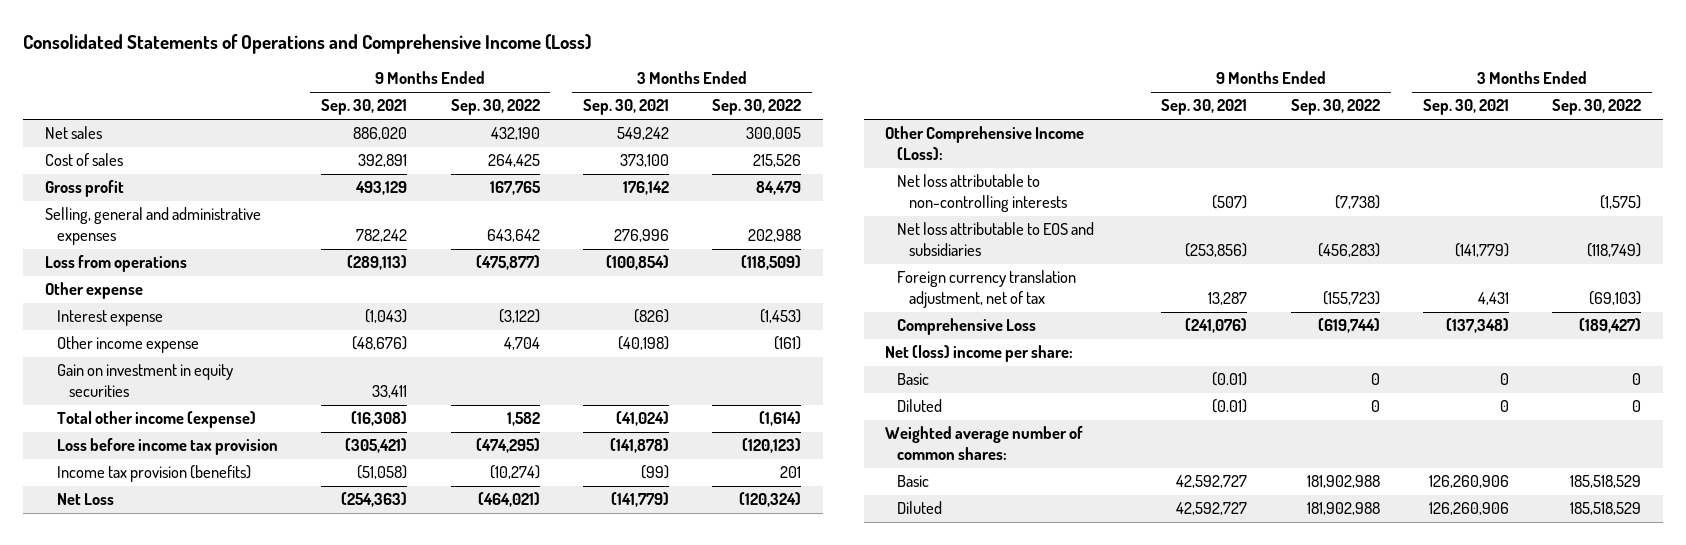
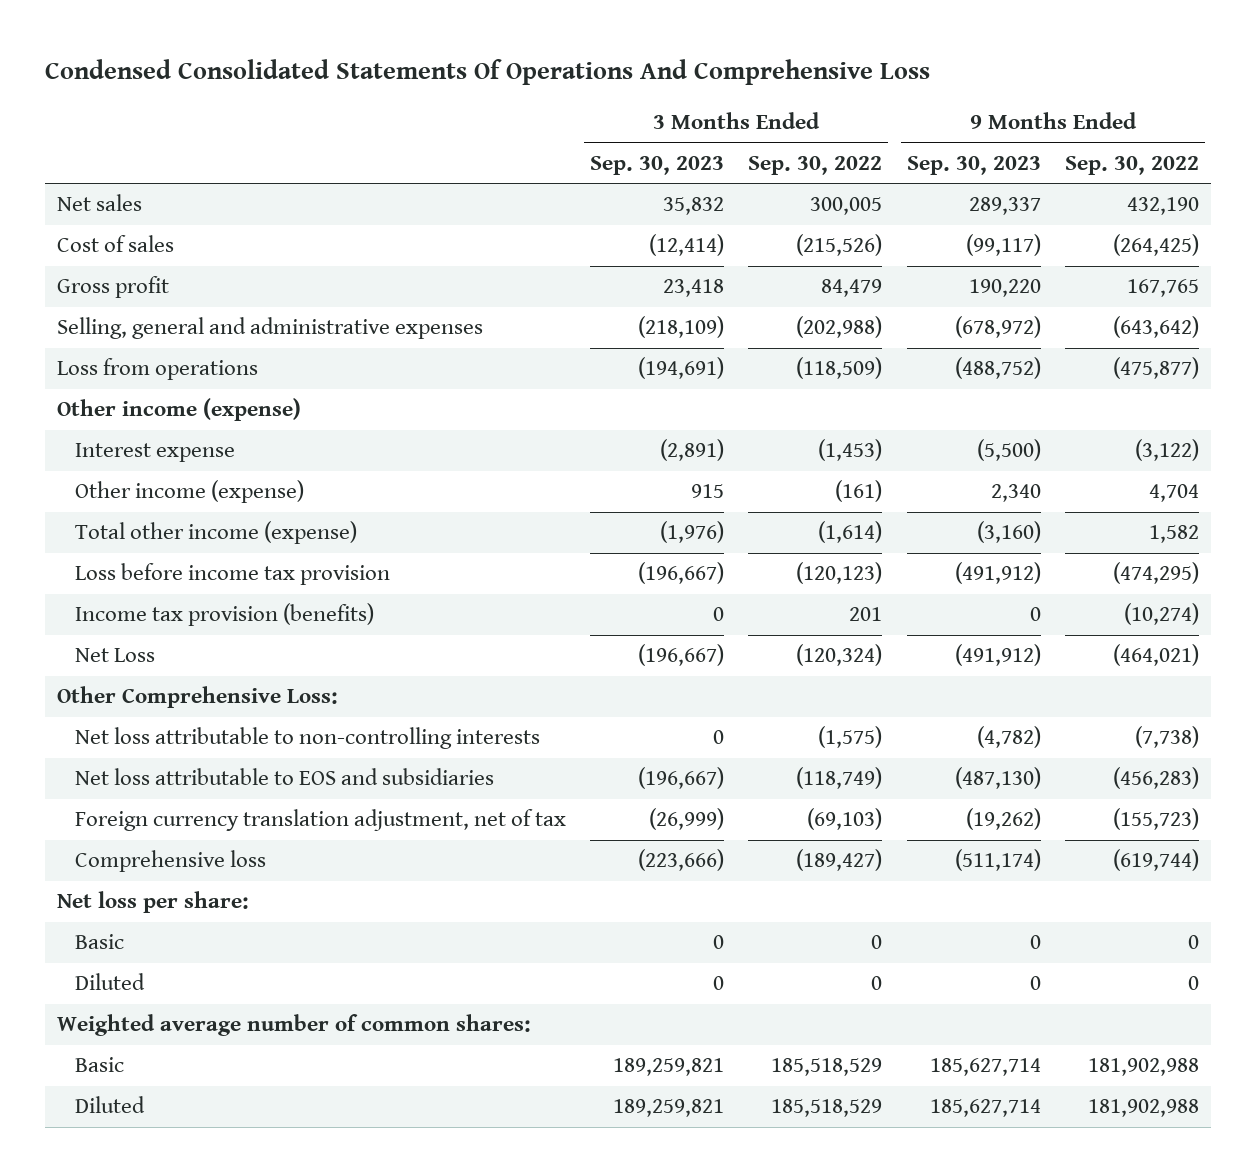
[23,33,592,54] Consolidated Statements of Operations and Comprehensive Income (Loss) -> [44,59,930,86] Condensed Consolidated Statements Of Operations And Comprehensive Loss
[321,99,408,116] Sep. 30, 2021 -> none
[582,99,669,116] Sep. 30, 2021 -> none
none -> [589,155,724,175] Sep. 30, 2023
none -> [906,155,1041,175] Sep. 30, 2023
[487,154,540,168] 264,425 -> [1112,234,1199,257] (264,425)
[753,154,802,168] 215,526 -> [796,234,883,257] (215,526)
[486,229,540,243] 643,642 -> [1112,316,1199,339] (643,642)
[748,229,802,243] 202,988 -> [796,316,883,339] (202,988)
[44,282,143,300] Other expense -> [56,398,301,422] Other income (expense)
[56,364,233,398] Gain on investment in equity securities -> none
[56,336,199,354] Other income expense -> [74,480,304,504] Other income (expense)
[885,126,1085,161] Other Comprehensive Income (Loss): -> [56,686,338,709] Other Comprehensive Loss:
[897,318,1037,336] Comprehensive Loss -> [74,850,266,873] Comprehensive loss
[885,345,1074,363] Net (loss) income per share: -> [56,891,249,914] Net loss per share:

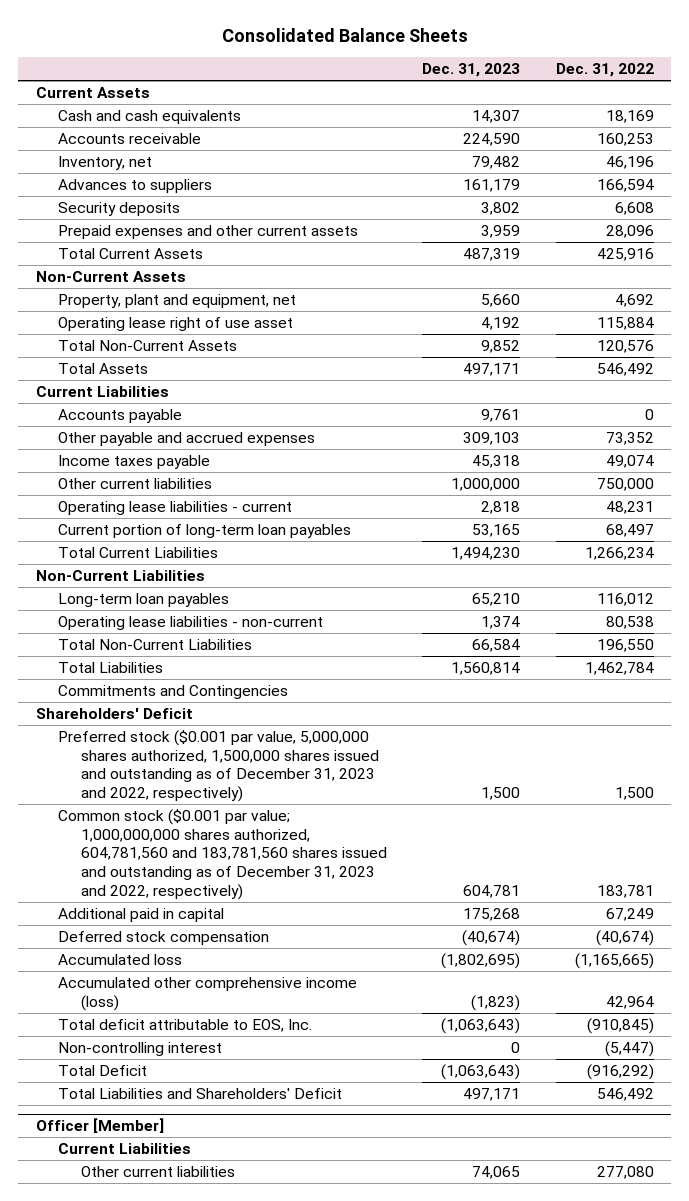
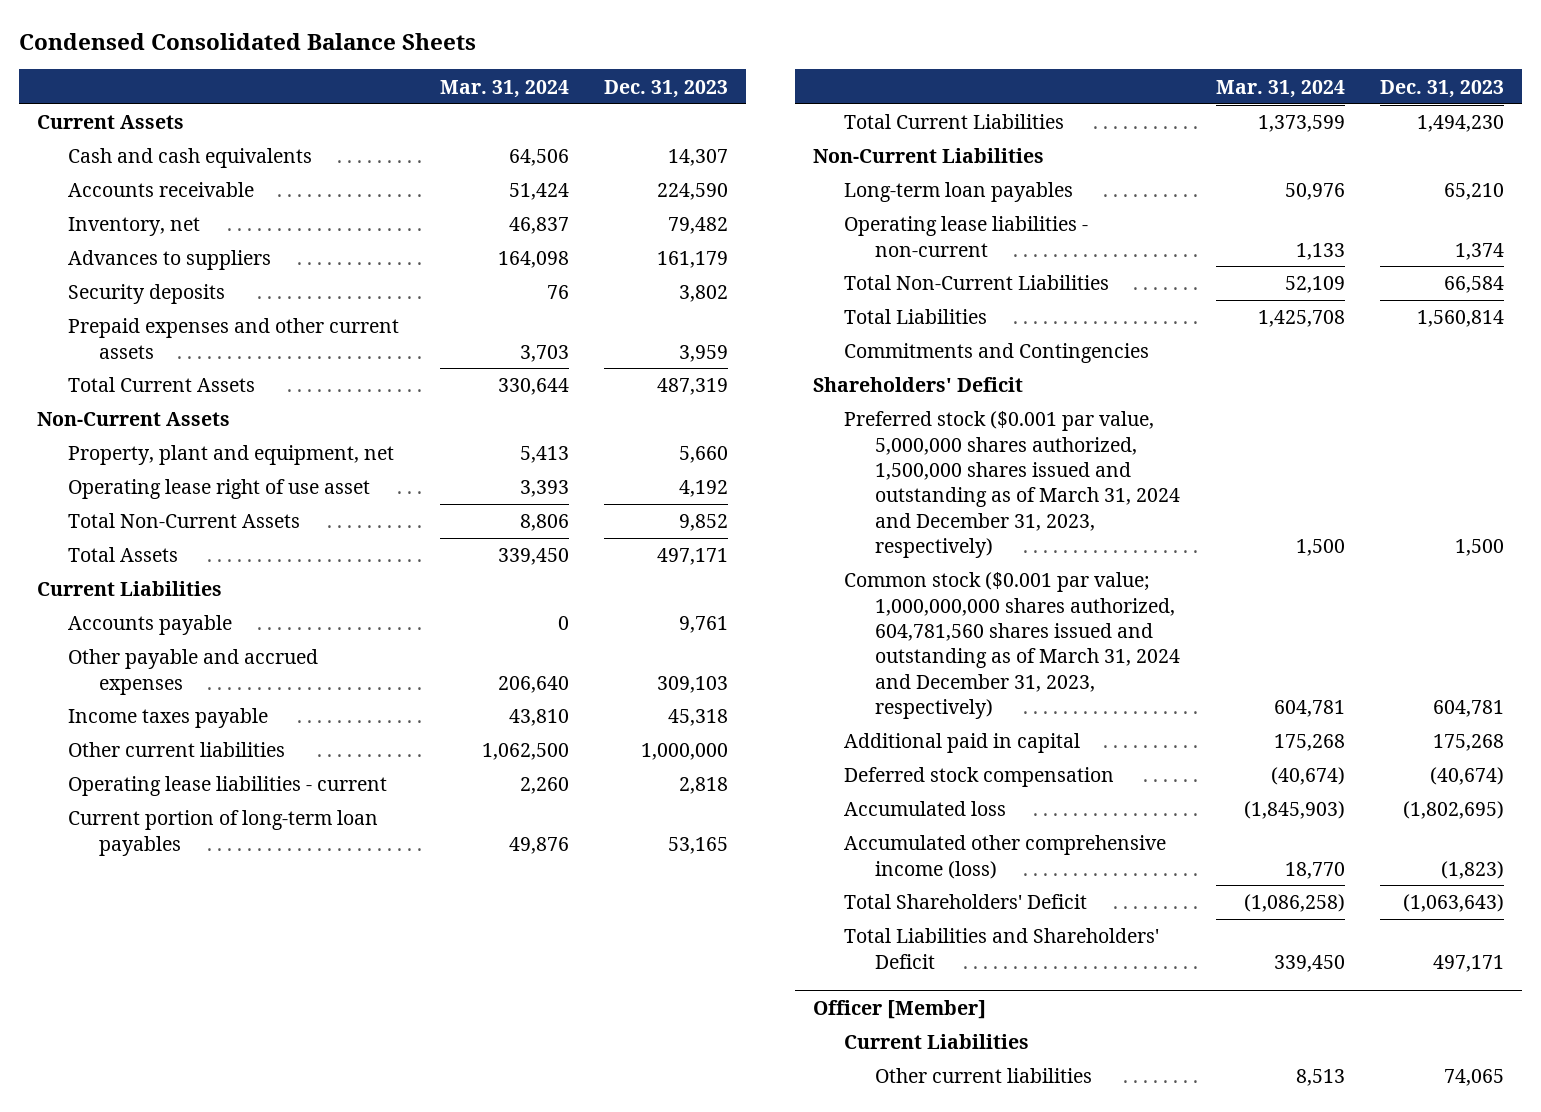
[221,27,468,42] Consolidated Balance Sheets -> [19,32,477,50] Condensed Consolidated Balance Sheets
[555,63,654,78] Dec. 31, 2022 -> none
none -> [439,79,569,98] Mar. 31, 2024
[58,729,380,803] Preferred stock ($0.001 par value, 5,000,000 shares authorized, 1,500,000 shares issued and outstanding as of December 31, 2023 and 2022, respectively) -> [844,411,1181,559] Preferred stock ($0.001 par value, 5,000,000 shares authorized, 1,500,000 shares issued and outstanding as of March 31, 2024 and December 31, 2023, respectively)
[58,808,388,900] Common stock ($0.001 par value; 1,000,000,000 shares authorized, 604,781,560 and 183,781,560 shares issued and outstanding as of December 31, 2023 and 2022, respectively) -> [844,572,1181,720] Common stock ($0.001 par value; 1,000,000,000 shares authorized, 604,781,560 shares issued and outstanding as of March 31, 2024 and December 31, 2023, respectively)
[58,1041,223,1056] Non-controlling interest -> none
[58,1064,148,1076] Total Deficit -> none
[58,1018,313,1032] Total deficit attributable to EOS, Inc. -> [844,894,1088,910] Total Shareholders' Deficit

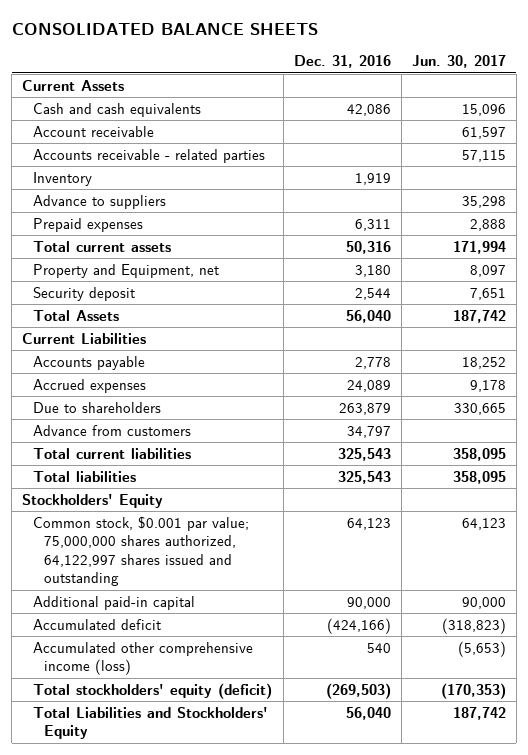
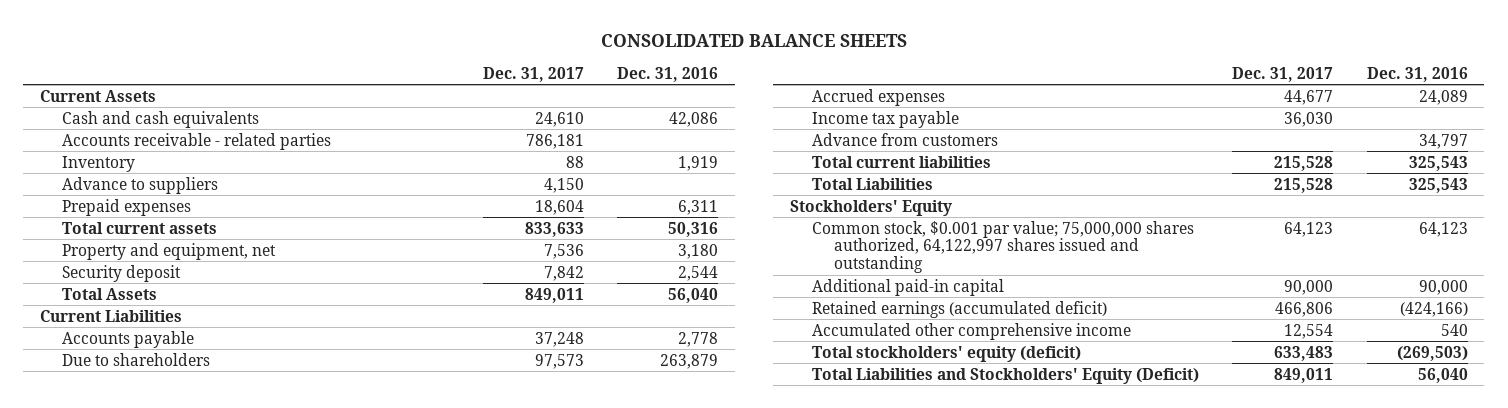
[411,54,506,68] Jun. 30, 2017 -> none
none -> [482,66,584,82] Dec. 31, 2017
[33,125,155,137] Account receivable -> none
[33,263,220,278] Property and Equipment, net -> [62,242,277,260] Property and equipment, net
[33,378,147,393] Accrued expenses -> [811,88,945,106] Accrued expenses
none -> [811,110,959,128] Income tax payable
[33,470,137,482] Total liabilities -> [811,177,933,190] Total Liabilities
[33,618,162,630] Accumulated deficit -> [811,300,1107,318] Retained earnings (accumulated deficit)
[33,641,254,676] Accumulated other comprehensive income (loss) -> [811,322,1131,340] Accumulated other comprehensive income
[33,706,269,740] Total Liabilities and Stockholders' Equity -> [811,367,1199,384] Total Liabilities and Stockholders' Equity (Deficit)

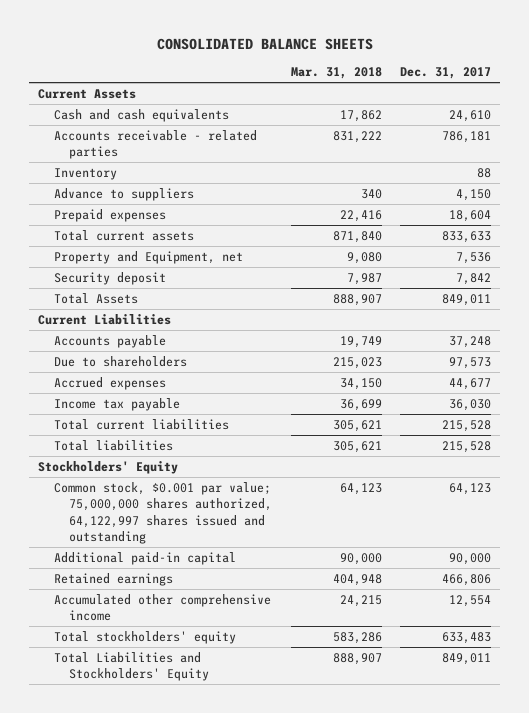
[617,66,719,82] Dec. 31, 2016 -> none
none -> [290,67,382,80] Mar. 31, 2018
[62,242,277,260] Property and equipment, net -> [53,250,243,264] Property and Equipment, net
[811,132,998,146] Advance from customers -> none
[811,177,933,190] Total Liabilities -> [53,439,173,451] Total liabilities
[811,300,1107,318] Retained earnings (accumulated deficit) -> [53,572,173,586] Retained earnings
[811,345,1081,362] Total stockholders' equity (deficit) -> [53,630,236,644] Total stockholders' equity
[811,367,1199,384] Total Liabilities and Stockholders' Equity (Deficit) -> [53,651,210,682] Total Liabilities and Stockholders' Equity

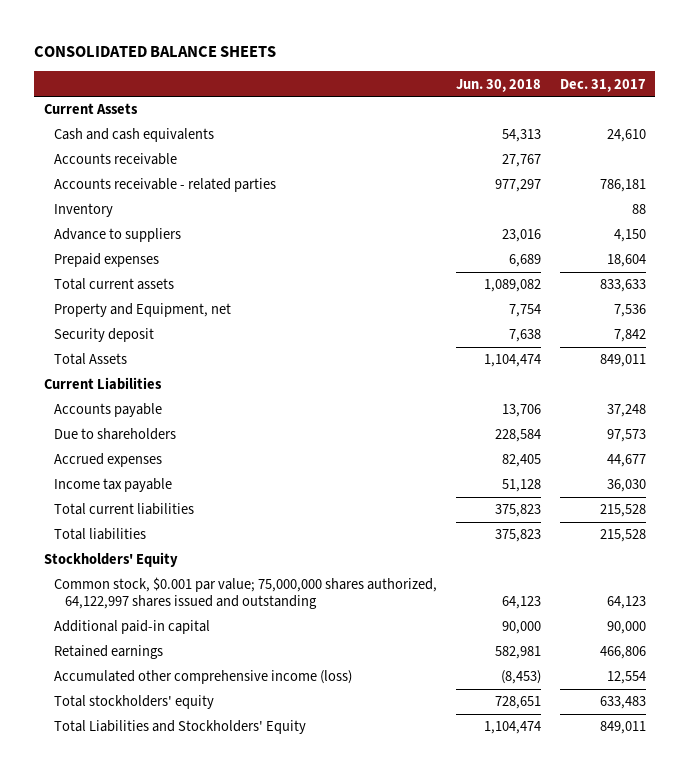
[290,67,382,80] Mar. 31, 2018 -> none
none -> [456,78,542,92] Jun. 30, 2018
none -> [54,153,178,166] Accounts receivable
[53,593,271,622] Accumulated other comprehensive income -> [54,670,353,685] Accumulated other comprehensive income (loss)

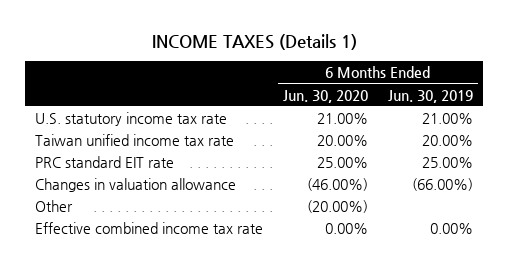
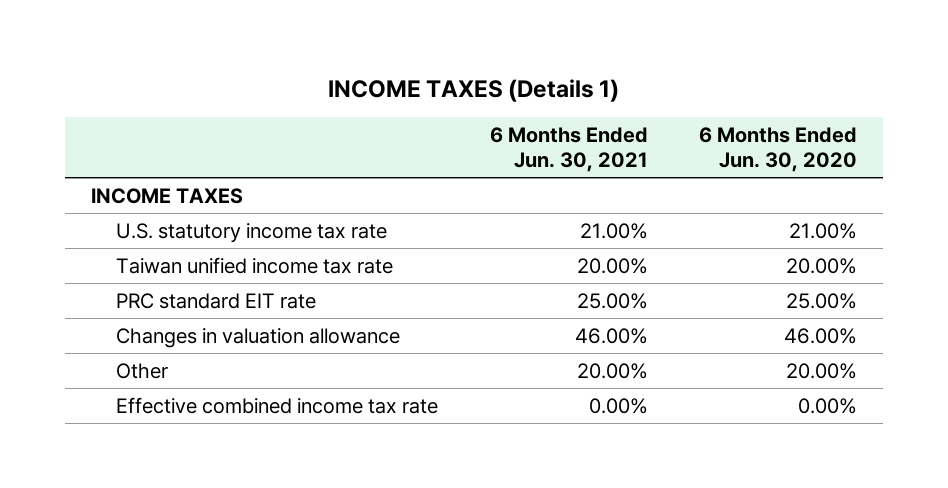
[388,89,474,103] Jun. 30, 2019 -> none
none -> [489,126,648,172] 6 Months Ended Jun. 30, 2021
none -> [90,187,243,204] INCOME TAXES
[307,178,369,192] (46.00%) -> [784,327,858,344] 46.00%
[307,200,369,214] (20.00%) -> [786,362,858,379] 20.00%

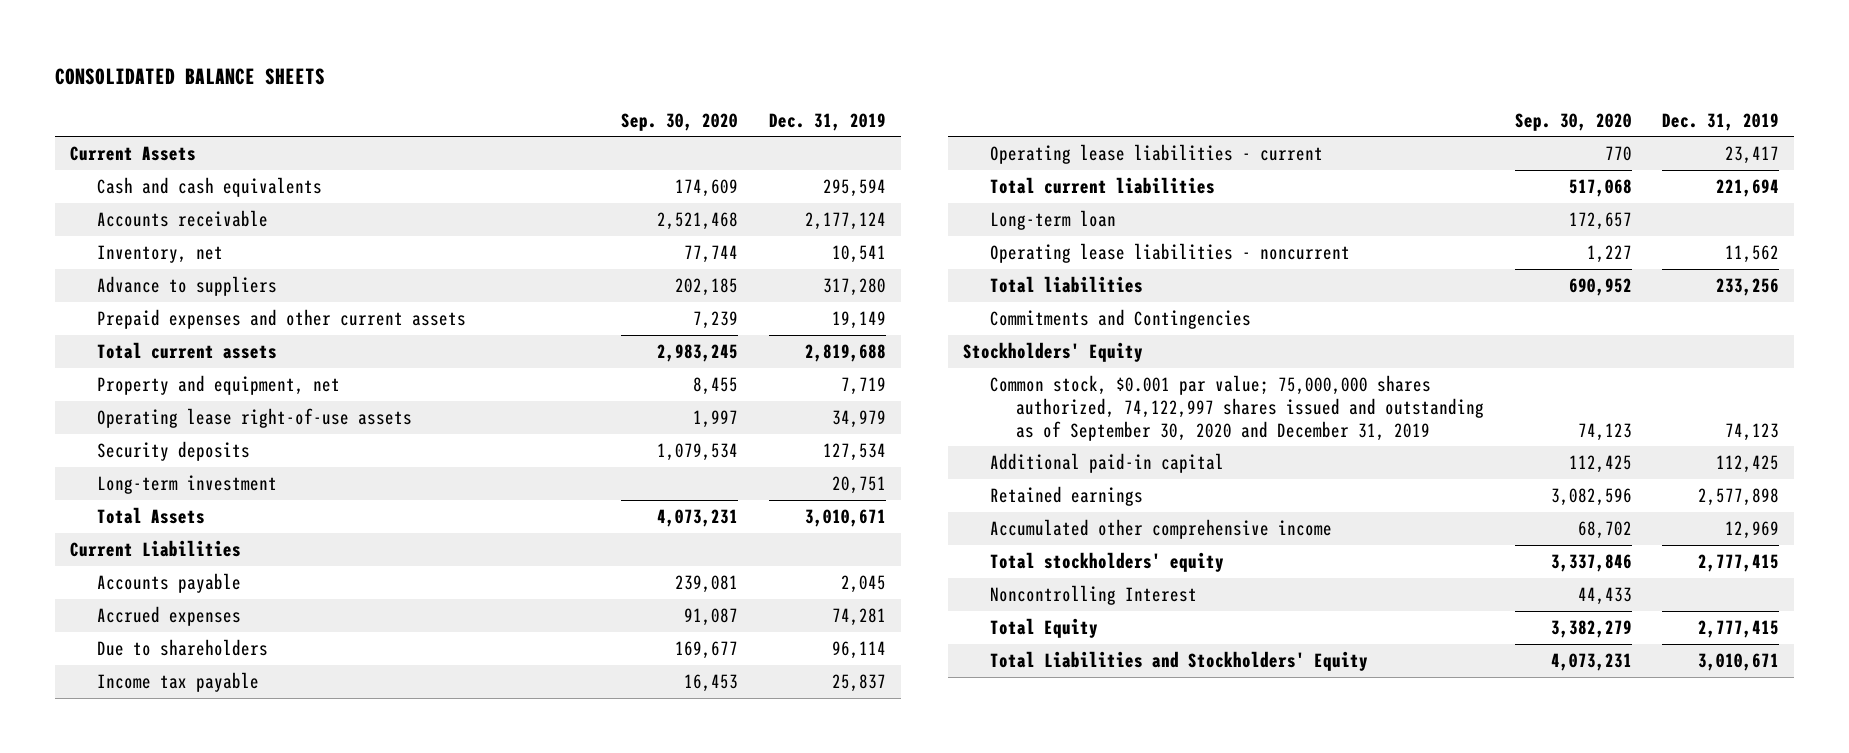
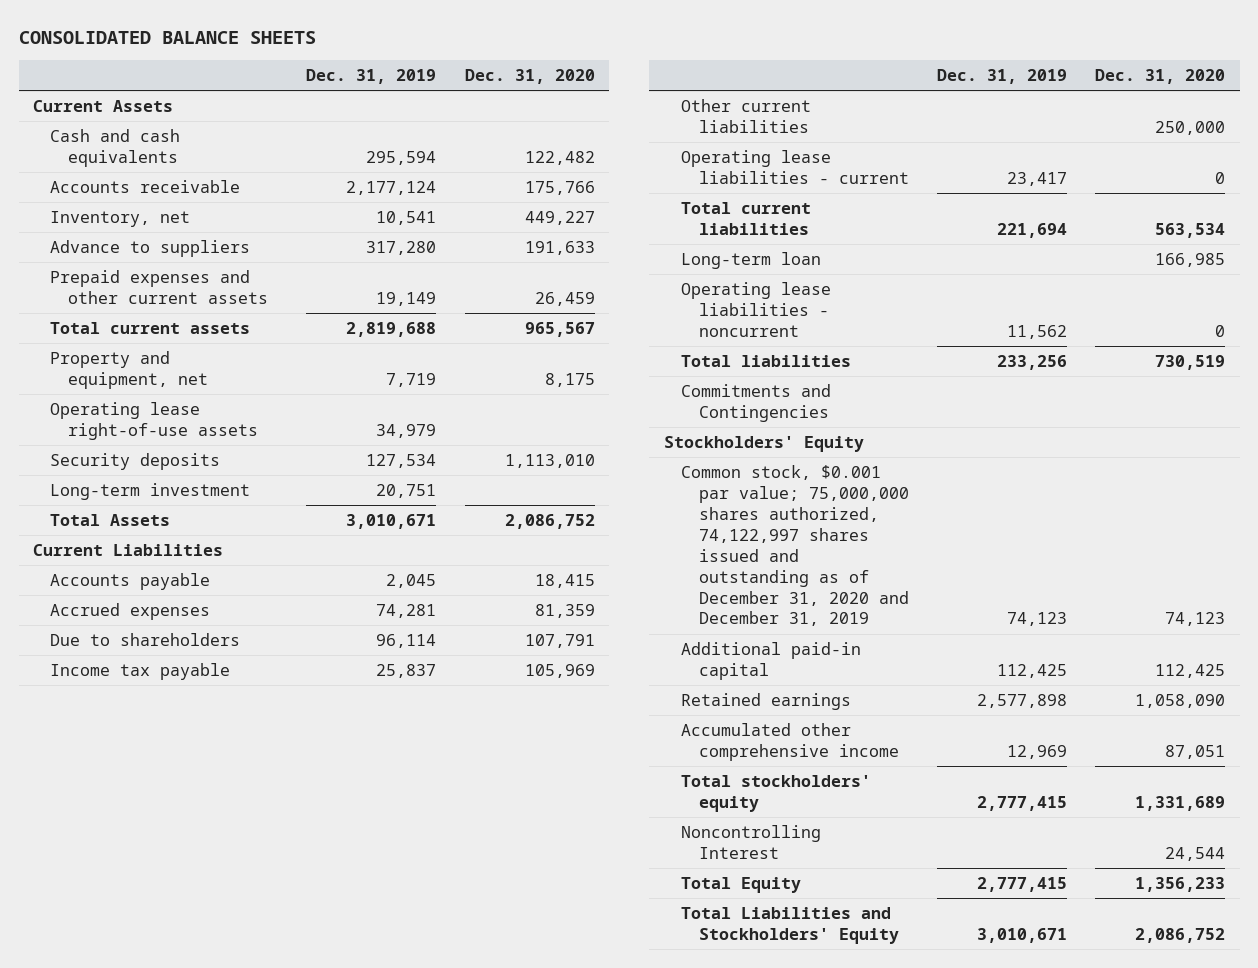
[621,112,739,131] Sep. 30, 2020 -> none
none -> [464,69,595,85] Dec. 31, 2020
none -> [681,98,812,133] Other current liabilities
[989,375,1485,441] Common stock, $0.001 par value; 75,000,000 shares authorized, 74,122,997 shares issued and outstanding as of September 30, 2020 and December 31, 2019 -> [681,464,909,627] Common stock, $0.001 par value; 75,000,000 shares authorized, 74,122,997 shares issued and outstanding as of December 31, 2020 and December 31, 2019

